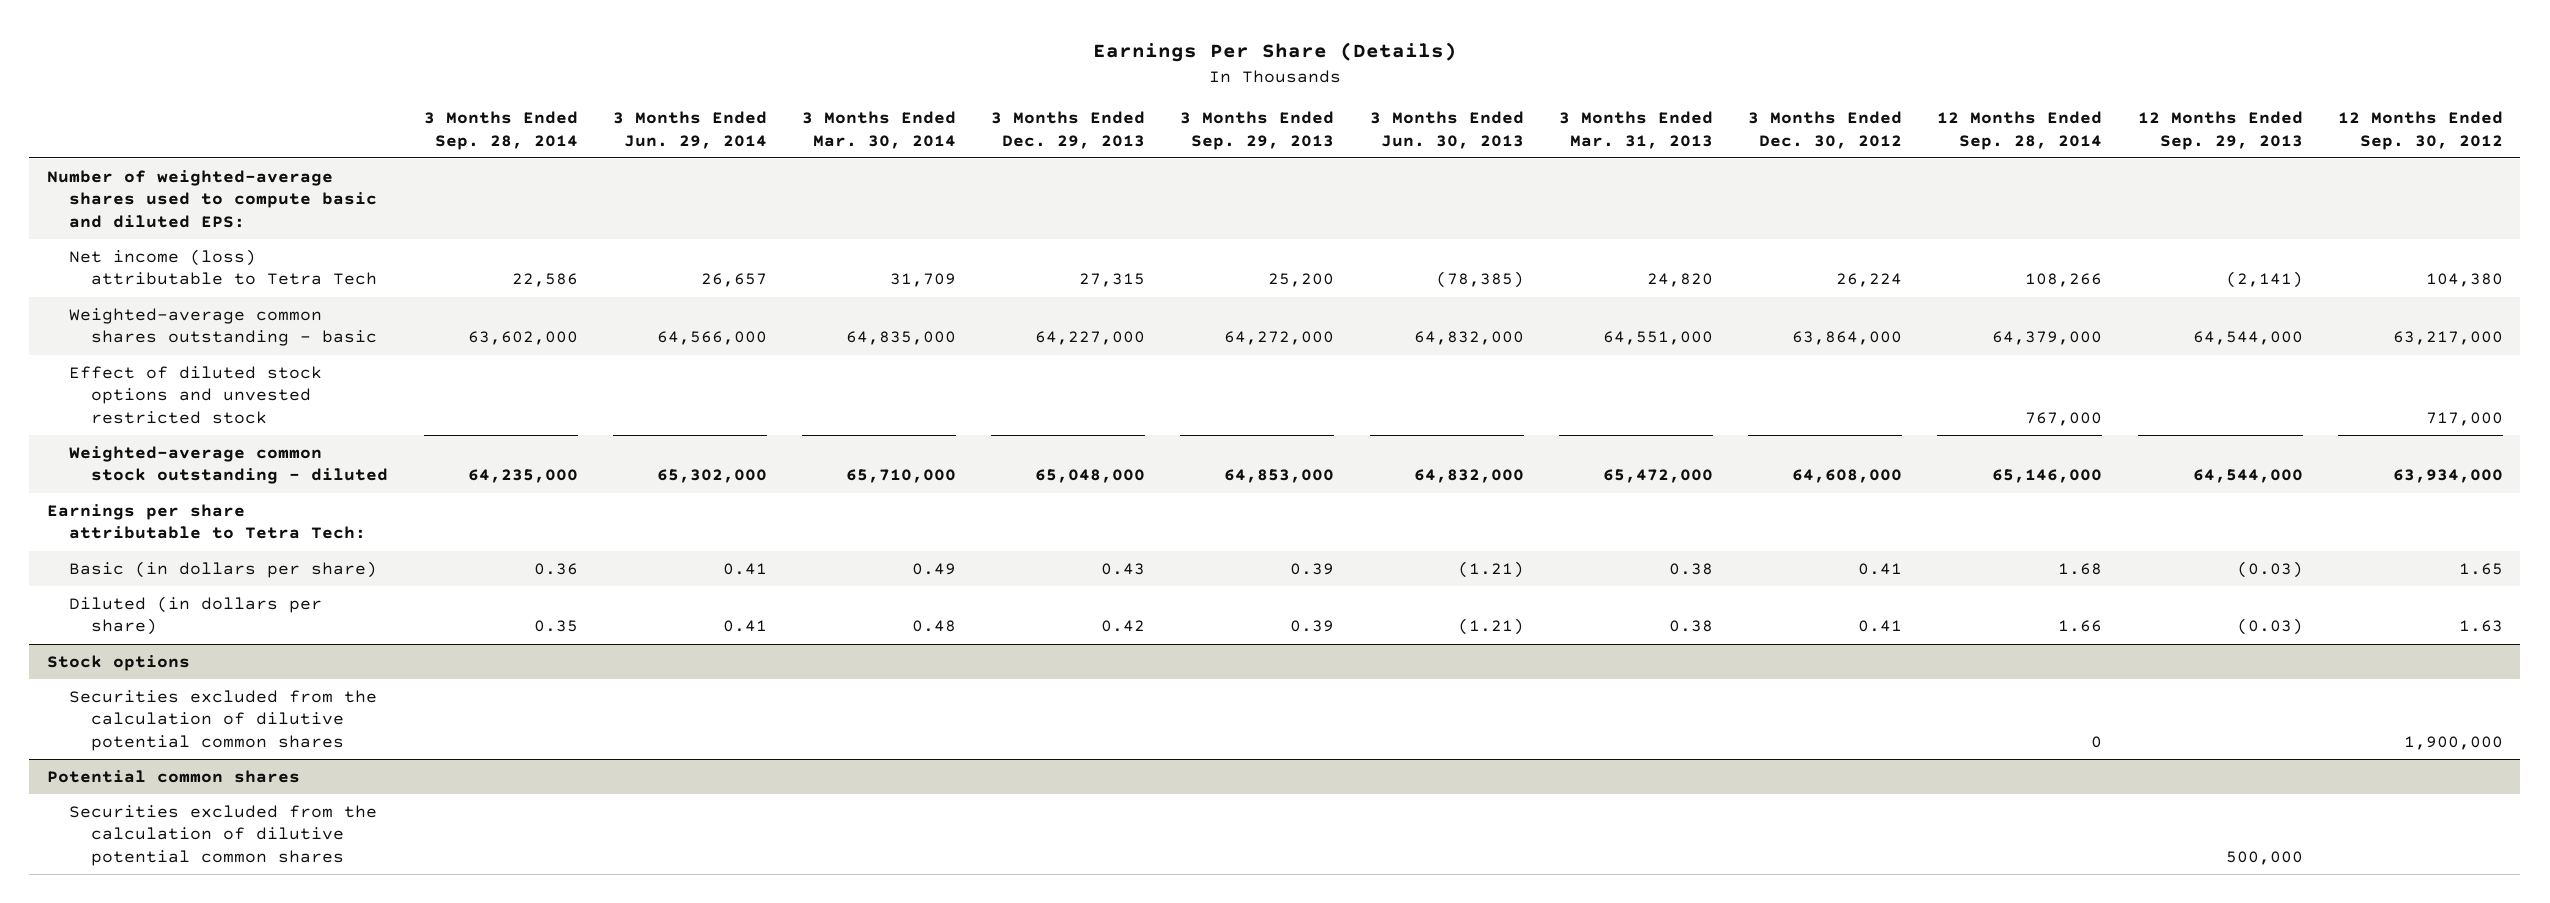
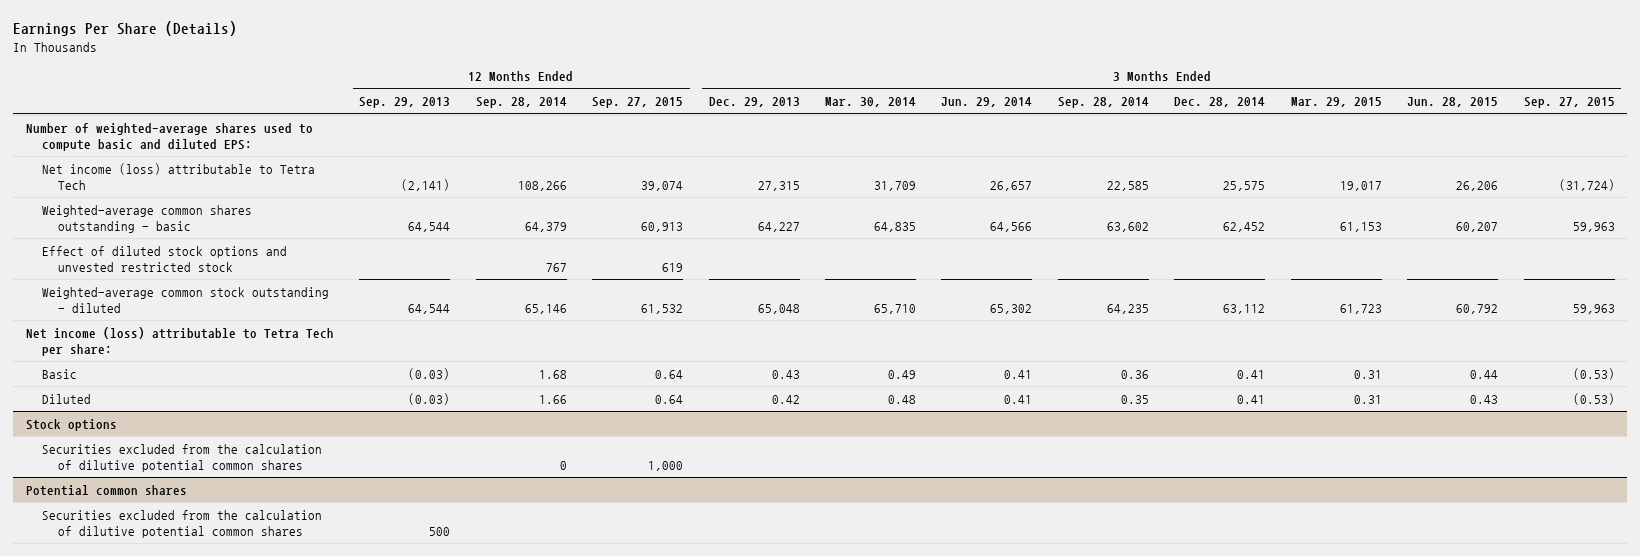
[1180,111,1335,150] 3 Months Ended Sep. 29, 2013 -> none
[1369,111,1524,149] 3 Months Ended Jun. 30, 2013 -> none
[1558,111,1713,149] 3 Months Ended Mar. 31, 2013 -> none
[1748,111,1903,149] 3 Months Ended Dec. 30, 2012 -> none
[2337,111,2503,150] 12 Months Ended Sep. 30, 2012 -> none
none -> [592,97,684,109] Sep. 27, 2015
none -> [1174,97,1266,108] Dec. 28, 2014
none -> [1290,97,1382,108] Mar. 29, 2015
none -> [1407,97,1499,108] Jun. 28, 2015
none -> [1523,97,1615,109] Sep. 27, 2015
[511,273,578,288] 22,586 -> [1106,180,1149,191] 22,585
[467,331,578,346] 63,602,000 -> [1106,221,1149,232] 63,602
[656,331,767,346] 64,566,000 -> [990,221,1033,232] 64,566
[846,331,957,346] 64,835,000 -> [874,221,917,232] 64,835
[1035,331,1146,346] 64,227,000 -> [757,221,800,232] 64,227
[1992,331,2103,346] 64,379,000 -> [524,221,567,232] 64,379
[2192,331,2303,346] 64,544,000 -> [408,221,451,232] 64,544
[2025,412,2103,427] 767,000 -> [545,262,567,272] 767
[467,469,578,484] 64,235,000 -> [1106,303,1149,314] 64,235
[656,469,767,484] 65,302,000 -> [990,303,1033,314] 65,302
[846,469,957,484] 65,710,000 -> [874,303,917,314] 65,710
[1035,469,1146,484] 65,048,000 -> [757,303,800,314] 65,048
[1992,469,2103,484] 65,146,000 -> [524,303,567,314] 65,146
[2192,469,2303,484] 64,544,000 -> [408,303,451,314] 64,544
[46,503,367,540] Earnings per share attributable to Tetra Tech: -> [25,326,334,356] Net income (loss) attributable to Tetra Tech per share:
[69,560,378,578] Basic (in dollars per share) -> [41,368,77,379] Basic
[69,595,323,636] Diluted (in dollars per share) -> [41,393,91,404] Diluted
[2225,851,2303,866] 500,000 -> [429,526,451,536] 500

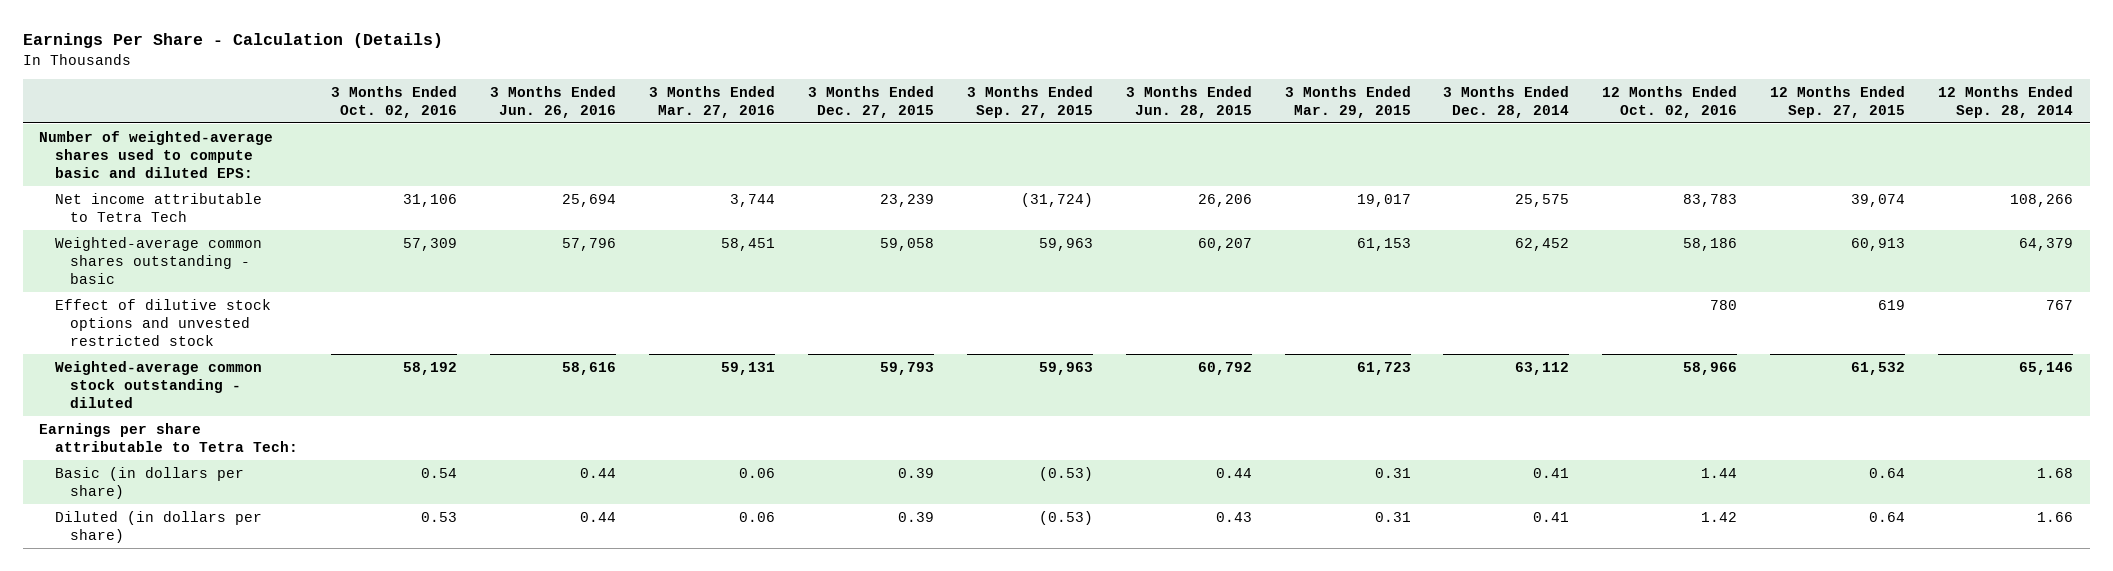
[13,21,238,37] Earnings Per Share (Details) -> [22,33,443,49] Earnings Per Share - Calculation (Details)
[359,97,451,109] Sep. 29, 2013 -> none
[708,97,800,108] Dec. 29, 2013 -> none
[825,97,917,108] Mar. 30, 2014 -> none
[941,97,1033,108] Jun. 29, 2014 -> none
[1057,97,1149,109] Sep. 28, 2014 -> none
none -> [330,85,457,118] 3 Months Ended Oct. 02, 2016
none -> [489,85,616,118] 3 Months Ended Jun. 26, 2016
none -> [648,85,775,118] 3 Months Ended Mar. 27, 2016
none -> [807,85,934,118] 3 Months Ended Dec. 27, 2015
none -> [1602,85,1738,118] 12 Months Ended Oct. 02, 2016
[41,162,315,190] Net income (loss) attributable to Tetra Tech -> [54,192,262,222] Net income attributable to Tetra Tech
[41,245,287,272] Effect of diluted stock options and unvested restricted stock -> [54,298,271,346] Effect of dilutive stock options and unvested restricted stock
[25,418,117,431] Stock options -> none
[41,443,322,472] Securities excluded from the calculation of dilutive potential common shares -> none
[25,484,187,496] Potential common shares -> none
[41,509,322,538] Securities excluded from the calculation of dilutive potential common shares -> none
[25,326,334,356] Net income (loss) attributable to Tetra Tech per share: -> [39,422,298,452] Earnings per share attributable to Tetra Tech:
[41,368,77,379] Basic -> [54,466,244,499] Basic (in dollars per share)
[41,393,91,404] Diluted -> [54,510,262,543] Diluted (in dollars per share)

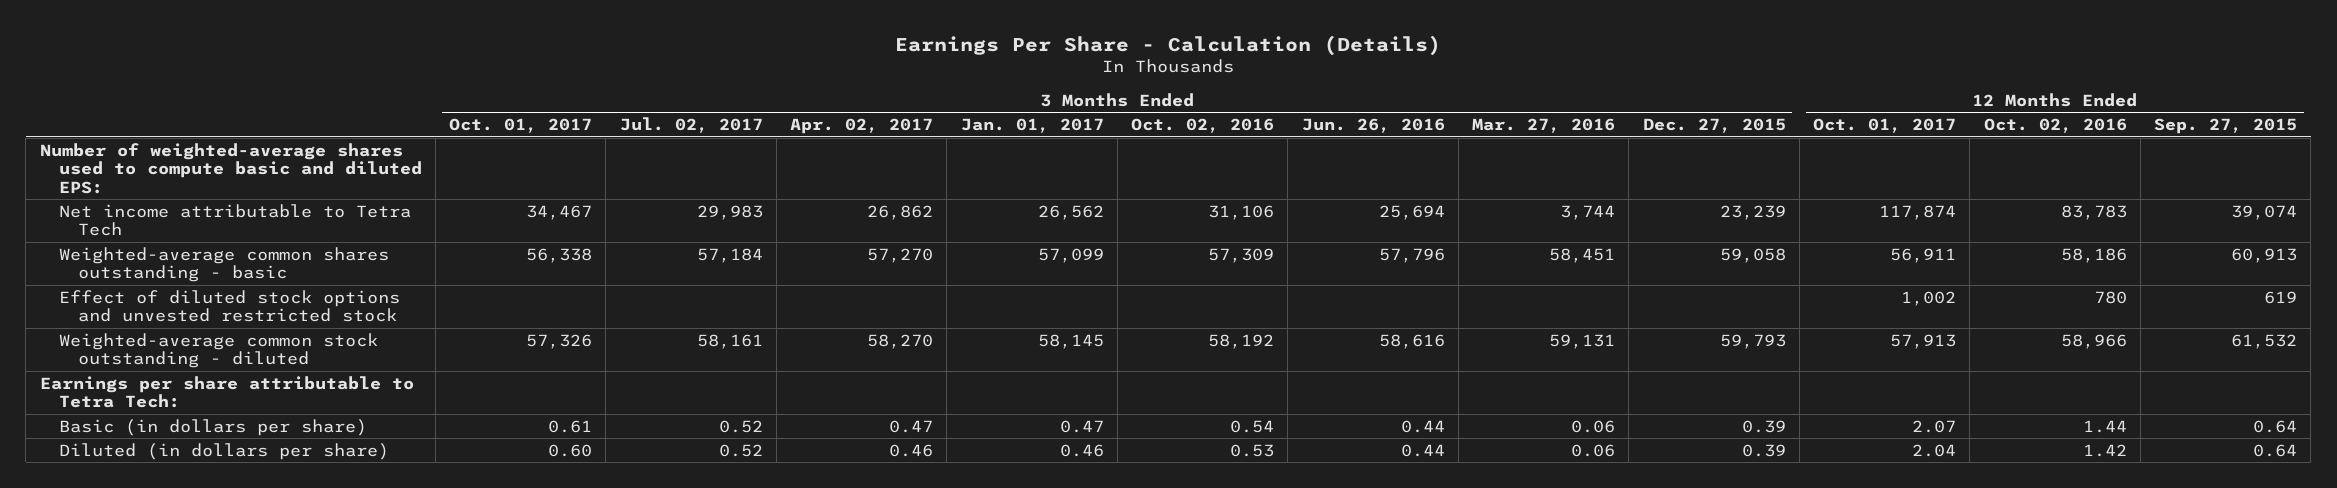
[966,85,1093,118] 3 Months Ended Sep. 27, 2015 -> none
[1125,85,1252,118] 3 Months Ended Jun. 28, 2015 -> none
[1284,85,1411,118] 3 Months Ended Mar. 29, 2015 -> none
[1443,85,1570,118] 3 Months Ended Dec. 28, 2014 -> none
[1938,85,2074,118] 12 Months Ended Sep. 28, 2014 -> none
none -> [449,118,593,134] Oct. 01, 2017
none -> [619,117,763,134] Jul. 02, 2017
none -> [790,118,934,135] Apr. 02, 2017
none -> [960,118,1104,134] Jan. 01, 2017
none -> [1813,118,1957,134] Oct. 01, 2017
[54,298,271,346] Effect of dilutive stock options and unvested restricted stock -> [58,289,400,323] Effect of diluted stock options and unvested restricted stock

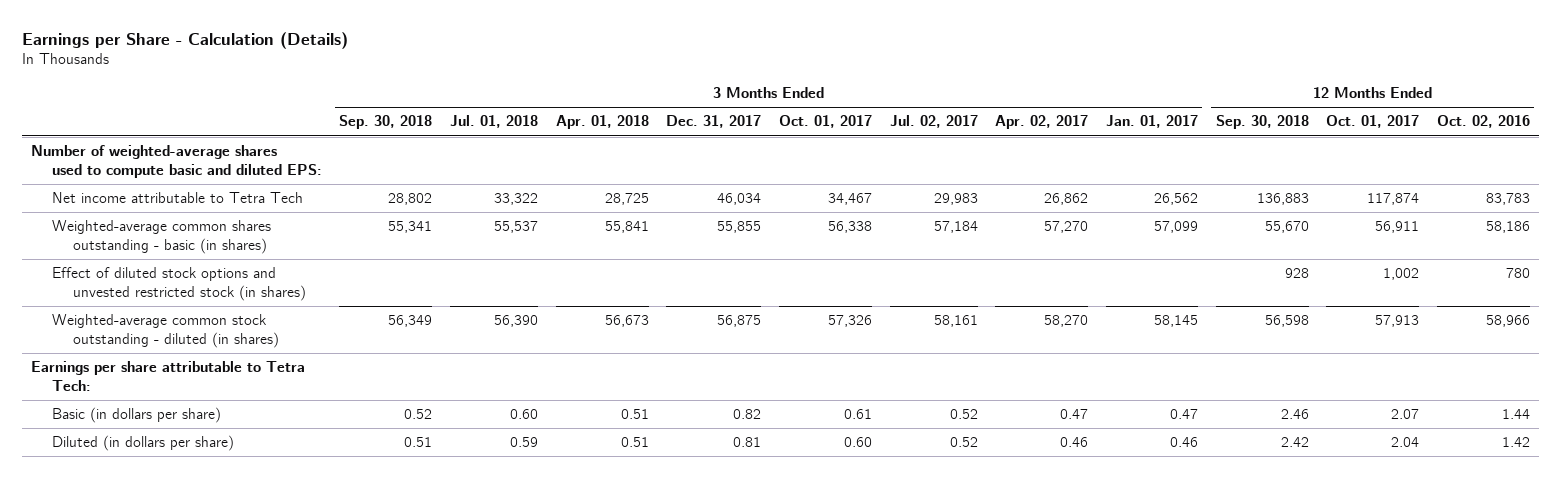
[895,34,1442,56] Earnings Per Share - Calculation (Details) -> [21,31,348,49] Earnings per Share - Calculation (Details)
[1131,118,1275,134] Oct. 02, 2016 -> none
[1301,118,1445,134] Jun. 26, 2016 -> none
[1472,118,1616,134] Mar. 27, 2016 -> none
[1642,118,1786,134] Dec. 27, 2015 -> none
[2154,118,2298,135] Sep. 27, 2015 -> none
none -> [339,115,433,130] Sep. 30, 2018
none -> [449,115,538,129] Jul. 01, 2018
none -> [555,115,649,130] Apr. 01, 2018
none -> [666,115,762,129] Dec. 31, 2017
none -> [1215,115,1309,130] Sep. 30, 2018
[58,246,389,283] Weighted-average common shares outstanding - basic -> [51,220,271,254] Weighted-average common shares outstanding - basic (in shares)
[58,289,400,323] Effect of diluted stock options and unvested restricted stock -> [51,267,306,301] Effect of diluted stock options and unvested restricted stock (in shares)
[58,332,378,369] Weighted-average common stock outstanding - diluted -> [51,314,279,348] Weighted-average common stock outstanding - diluted (in shares)

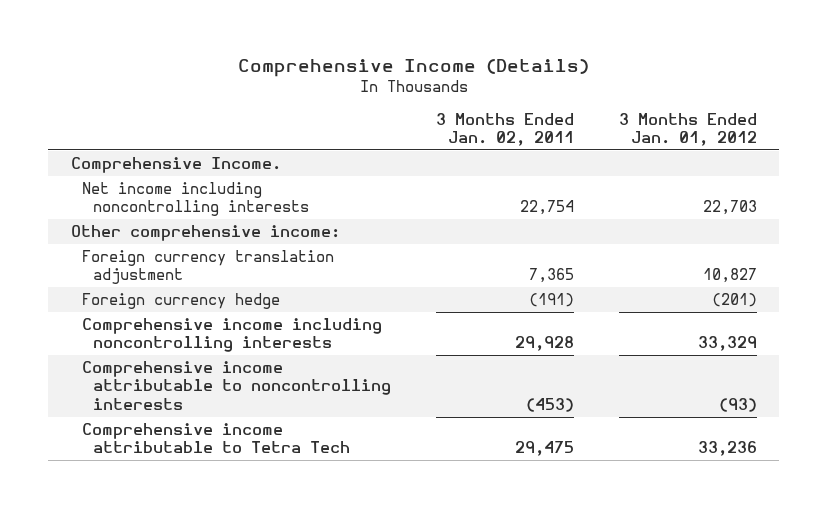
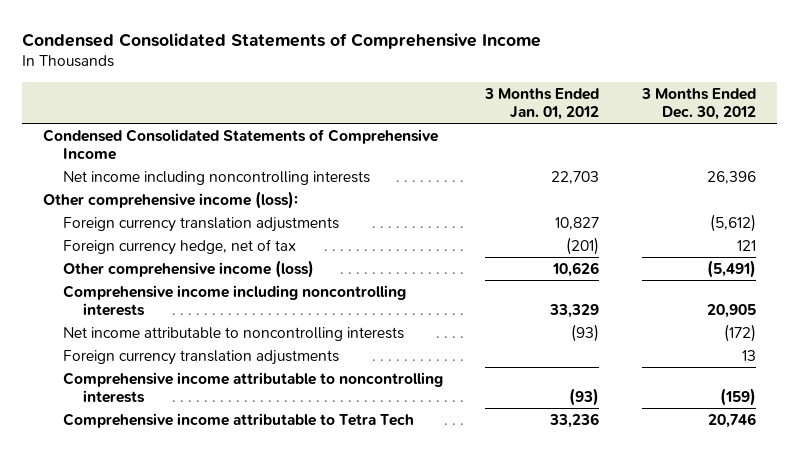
[237,58,589,77] Comprehensive Income (Details) -> [21,32,541,49] Condensed Consolidated Statements of Comprehensive Income
[436,112,575,147] 3 Months Ended Jan. 02, 2011 -> none
none -> [640,87,756,120] 3 Months Ended Dec. 30, 2012
[70,157,281,174] Comprehensive Income. -> none
none -> [43,128,439,160] Condensed Consolidated Statements of Comprehensive Income
[70,225,340,242] Other comprehensive income: -> [43,190,299,209] Other comprehensive income (loss):
[81,250,334,285] Foreign currency translation adjustment -> [62,216,339,232] Foreign currency translation adjustments
[81,293,280,310] Foreign currency hedge -> [62,238,296,255] Foreign currency hedge, net of tax
none -> [62,259,314,278] Other comprehensive income (loss)
none -> [62,326,404,341] Net income attributable to noncontrolling interests
none -> [62,349,339,365] Foreign currency translation adjustments

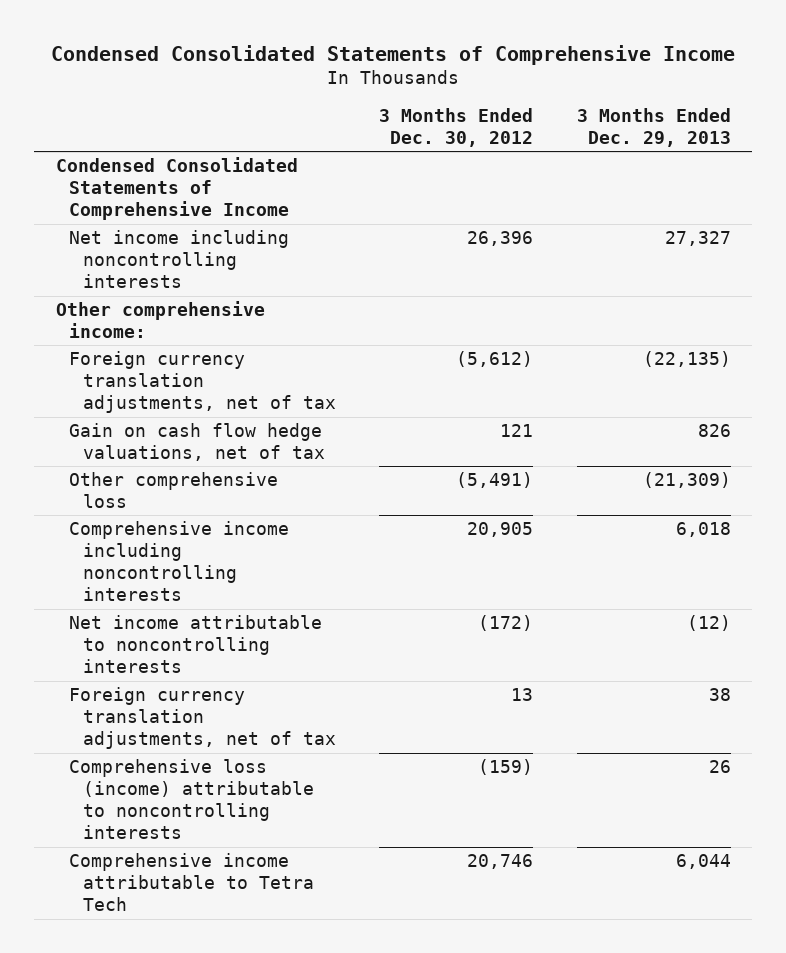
[484,87,600,120] 3 Months Ended Jan. 01, 2012 -> none
none -> [576,107,731,147] 3 Months Ended Dec. 29, 2013
[43,190,299,209] Other comprehensive income (loss): -> [55,300,265,339] Other comprehensive income:
[62,216,339,232] Foreign currency translation adjustments -> [69,350,336,414] Foreign currency translation adjustments, net of tax
[62,238,296,255] Foreign currency hedge, net of tax -> [69,422,325,462] Gain on cash flow hedge valuations, net of tax
[62,259,314,278] Other comprehensive income (loss) -> [69,471,279,509] Other comprehensive loss
[62,349,339,365] Foreign currency translation adjustments -> [69,686,336,750] Foreign currency translation adjustments, net of tax
[62,371,443,403] Comprehensive income attributable to noncontrolling interests -> [69,758,314,840] Comprehensive loss (income) attributable to noncontrolling interests

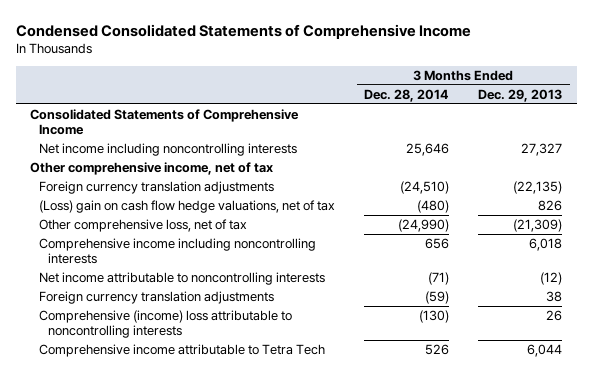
[379,107,534,147] 3 Months Ended Dec. 30, 2012 -> none
none -> [364,88,450,102] Dec. 28, 2014
[55,156,298,221] Condensed Consolidated Statements of Comprehensive Income -> [30,108,300,135] Consolidated Statements of Comprehensive Income
[55,300,265,339] Other comprehensive income: -> [30,161,274,175] Other comprehensive income, net of tax
[69,350,336,414] Foreign currency translation adjustments, net of tax -> [39,180,275,194] Foreign currency translation adjustments
[69,422,325,462] Gain on cash flow hedge valuations, net of tax -> [39,199,336,213] (Loss) gain on cash flow hedge valuations, net of tax
[69,471,279,509] Other comprehensive loss -> [39,218,248,232] Other comprehensive loss, net of tax
[69,686,336,750] Foreign currency translation adjustments, net of tax -> [39,290,275,304] Foreign currency translation adjustments
[69,758,314,840] Comprehensive loss (income) attributable to noncontrolling interests -> [39,309,293,338] Comprehensive (income) loss attributable to noncontrolling interests

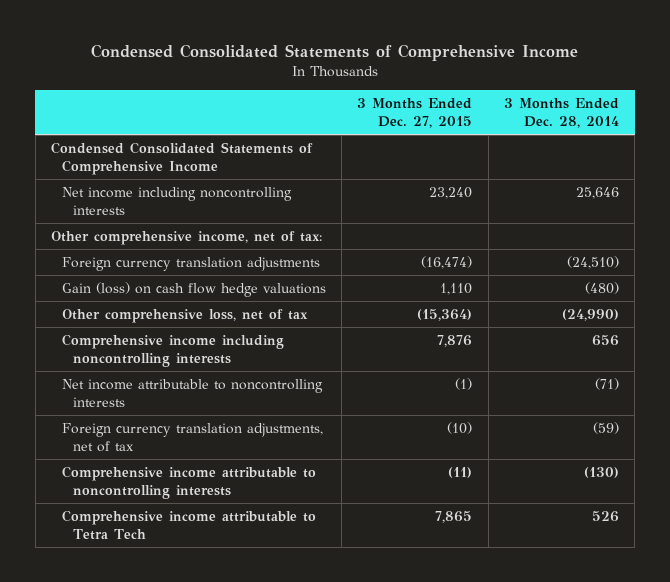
[478,88,563,102] Dec. 29, 2013 -> none
none -> [357,98,473,129] 3 Months Ended Dec. 27, 2015
[30,108,300,135] Consolidated Statements of Comprehensive Income -> [50,141,313,175] Condensed Consolidated Statements of Comprehensive Income
[30,161,274,175] Other comprehensive income, net of tax -> [50,230,322,245] Other comprehensive income, net of tax:
[39,199,336,213] (Loss) gain on cash flow hedge valuations, net of tax -> [62,281,327,297] Gain (loss) on cash flow hedge valuations
[39,290,275,304] Foreign currency translation adjustments -> [62,422,324,452] Foreign currency translation adjustments, net of tax
[39,309,293,338] Comprehensive (income) loss attributable to noncontrolling interests -> [62,465,317,499] Comprehensive income attributable to noncontrolling interests

